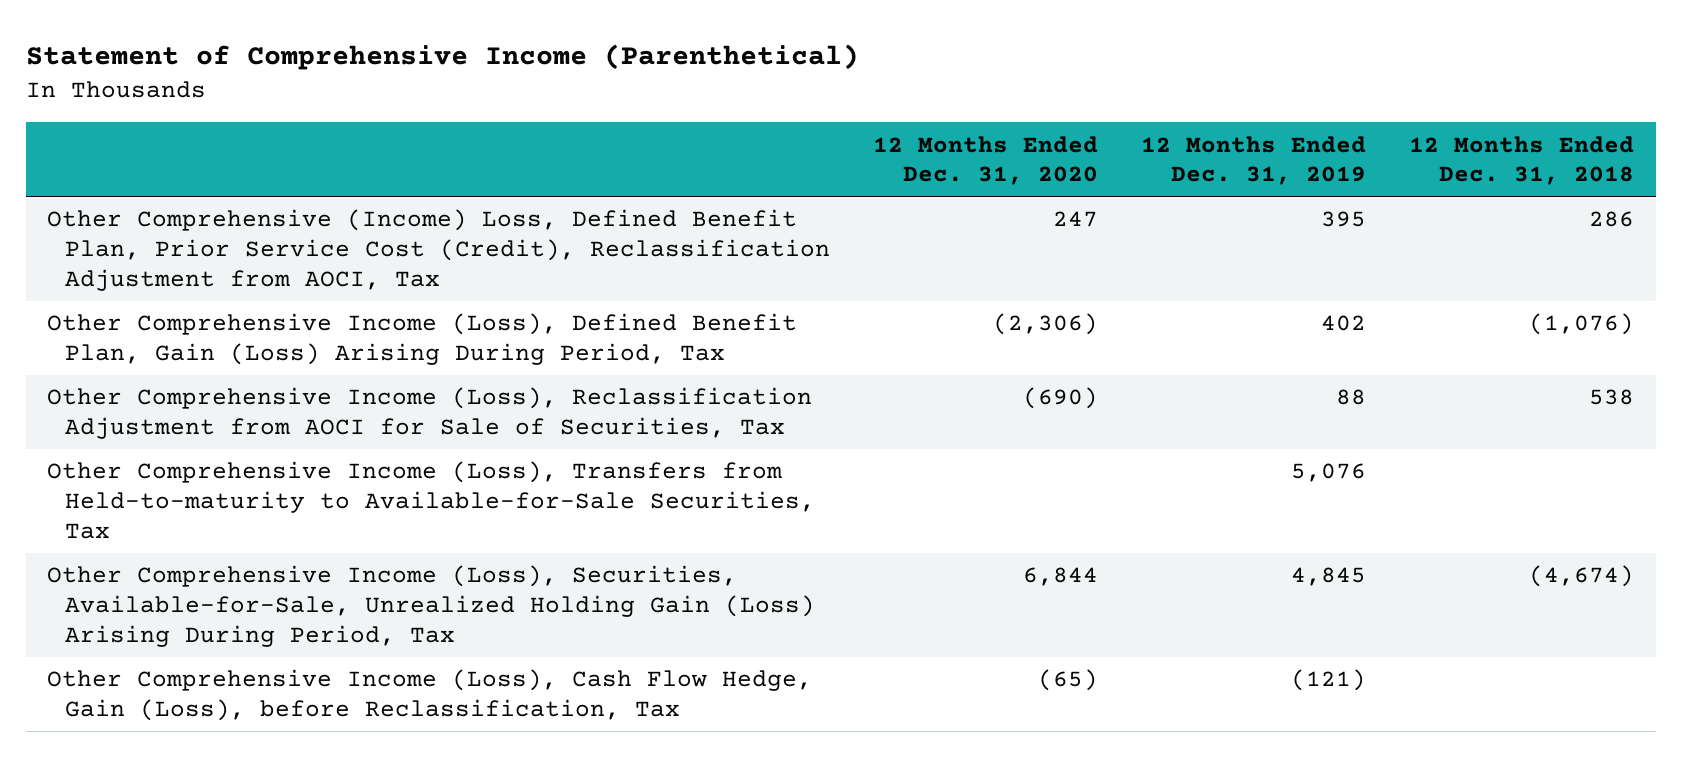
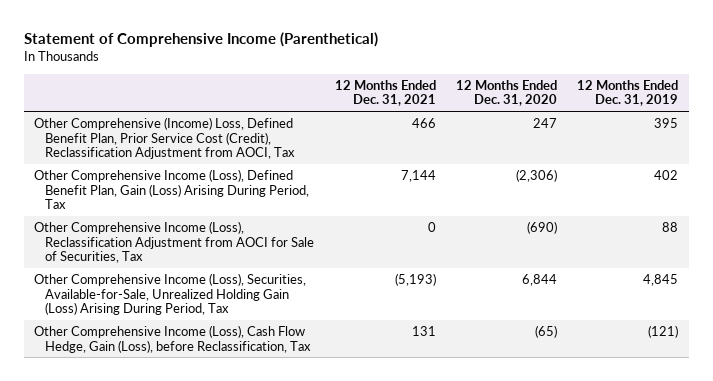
[1409,135,1635,186] 12 Months Ended Dec. 31, 2018 -> none
none -> [334,79,436,107] 12 Months Ended Dec. 31, 2021
[47,461,816,540] Other Comprehensive Income (Loss), Transfers from Held-to-maturity to Available-for-Sale Securities, Tax -> none

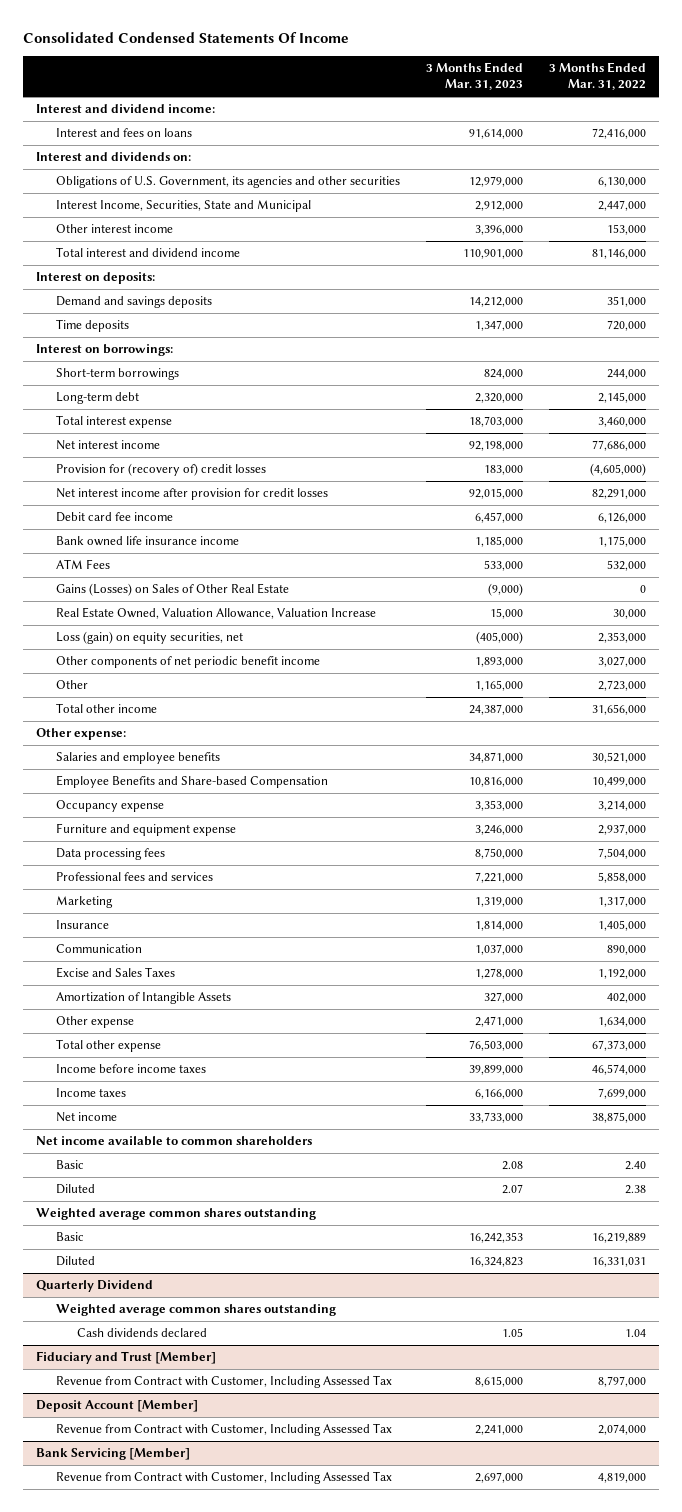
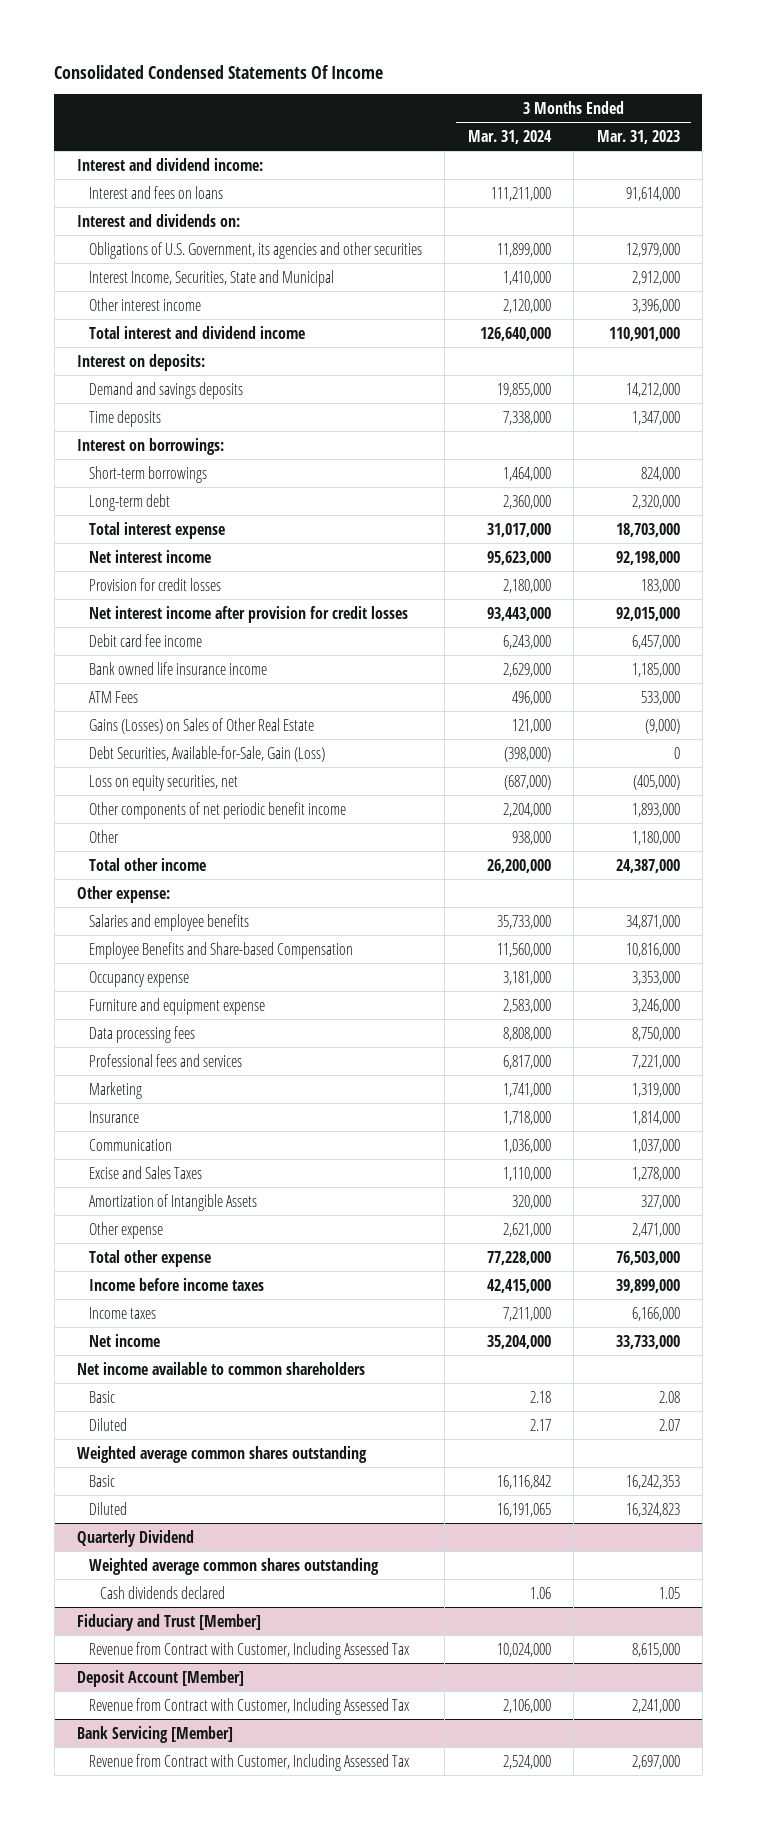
[549,62,647,91] 3 Months Ended Mar. 31, 2022 -> none
none -> [467,129,552,144] Mar. 31, 2024
[56,463,267,477] Provision for (recovery of) credit losses -> [88,577,221,591] Provision for credit losses
[56,607,377,620] Real Estate Owned, Valuation Allowance, Valuation Increase -> none
none -> [88,745,325,762] Debt Securities, Available-for-Sale, Gain (Loss)
[56,631,244,645] Loss (gain) on equity securities, net -> [88,774,238,791] Loss on equity securities, net
[475,680,524,692] 1,165,000 -> [631,830,680,845] 1,180,000

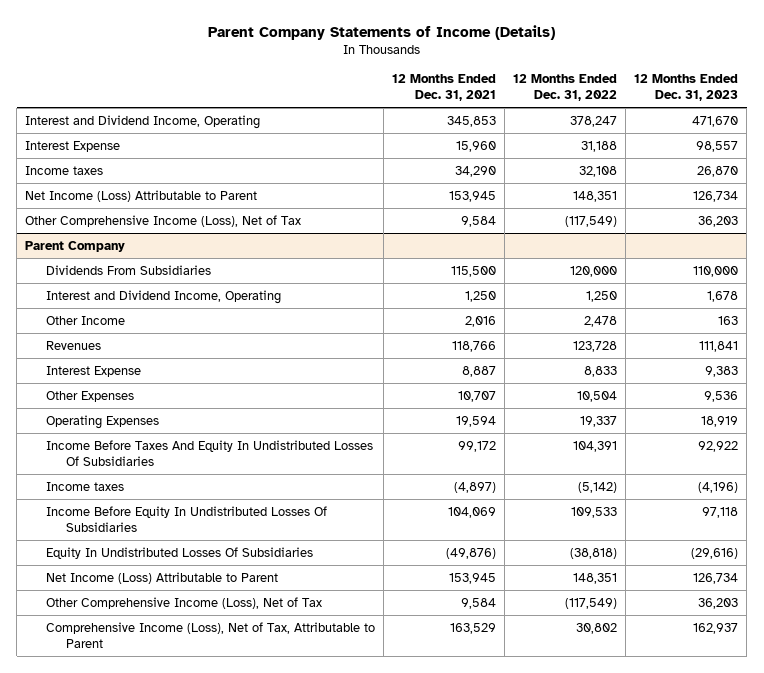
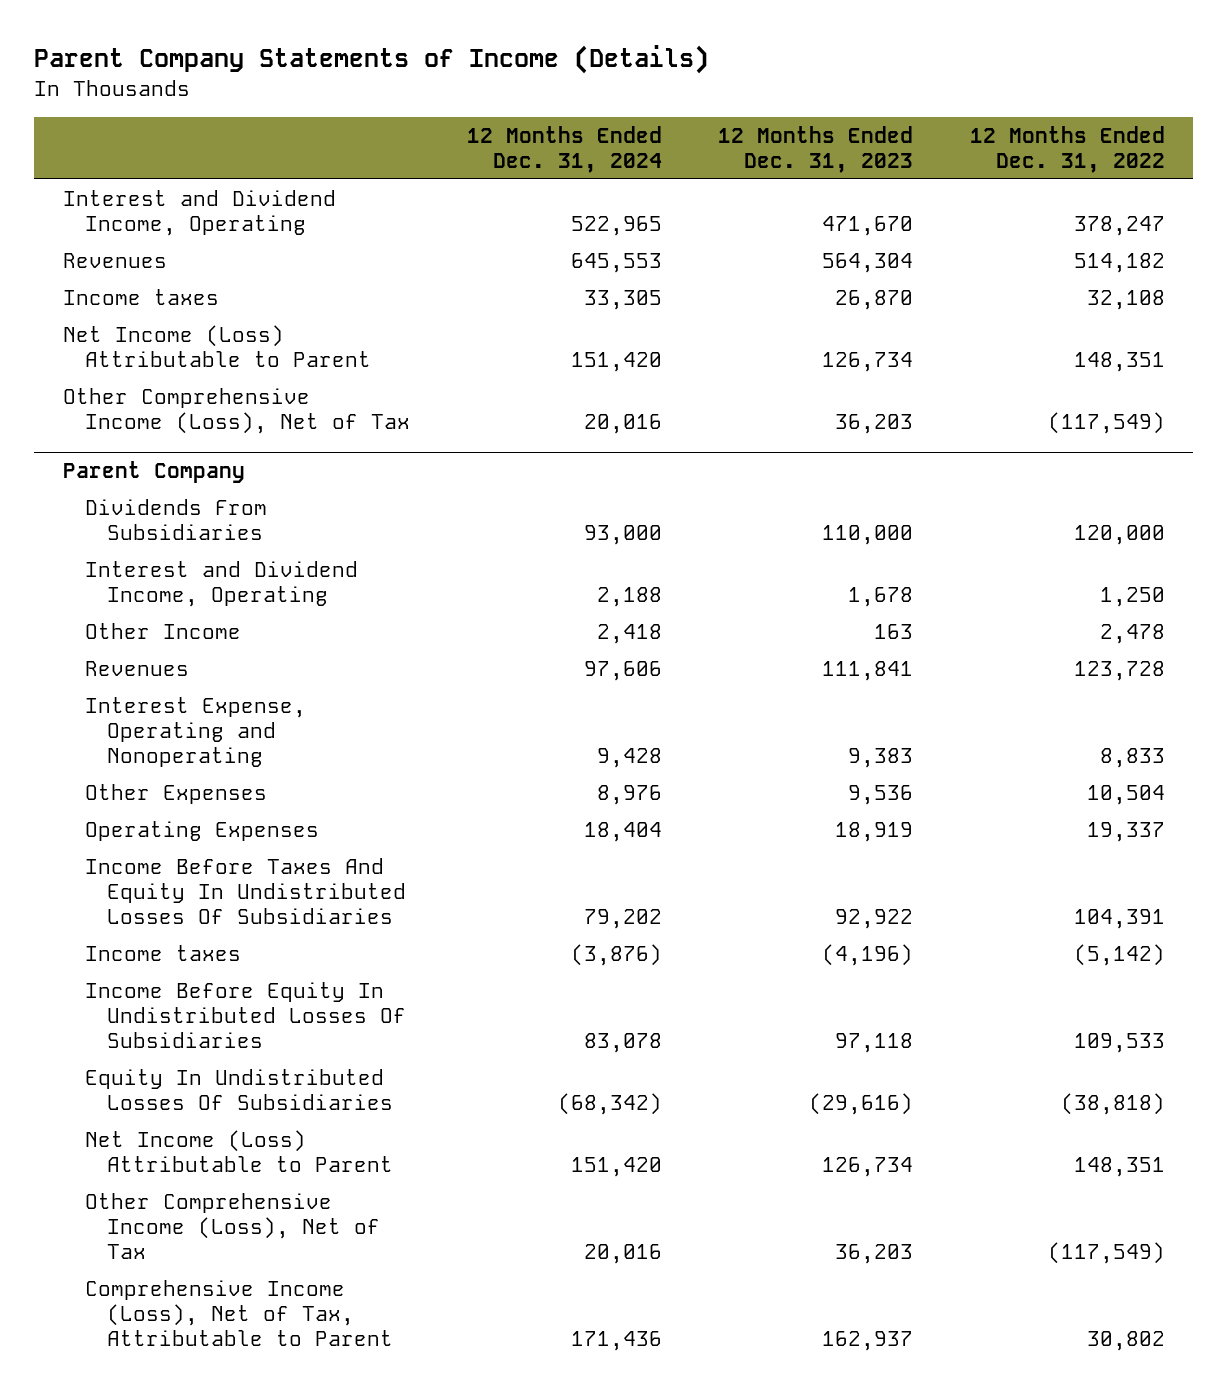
[391,73,496,101] 12 Months Ended Dec. 31, 2021 -> none
none -> [466,125,662,173] 12 Months Ended Dec. 31, 2024
[25,140,121,152] Interest Expense -> none
none -> [62,252,167,268] Revenues
[45,365,141,377] Interest Expense -> [84,696,306,768] Interest Expense, Operating and Nonoperating

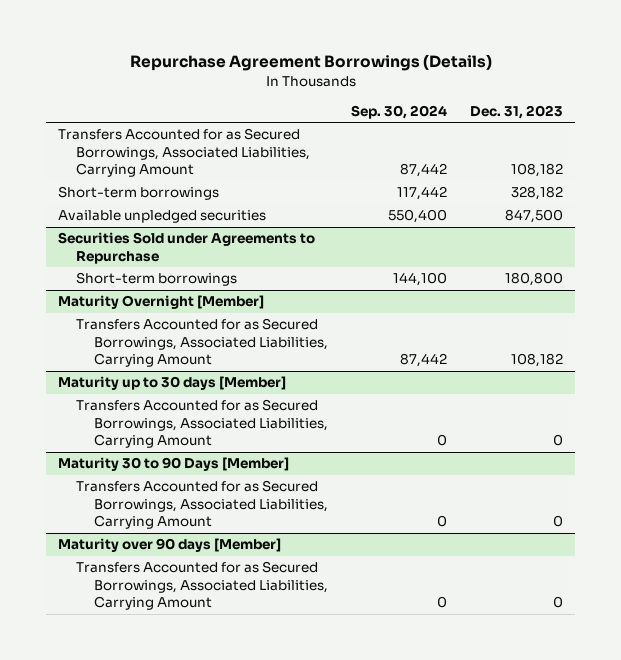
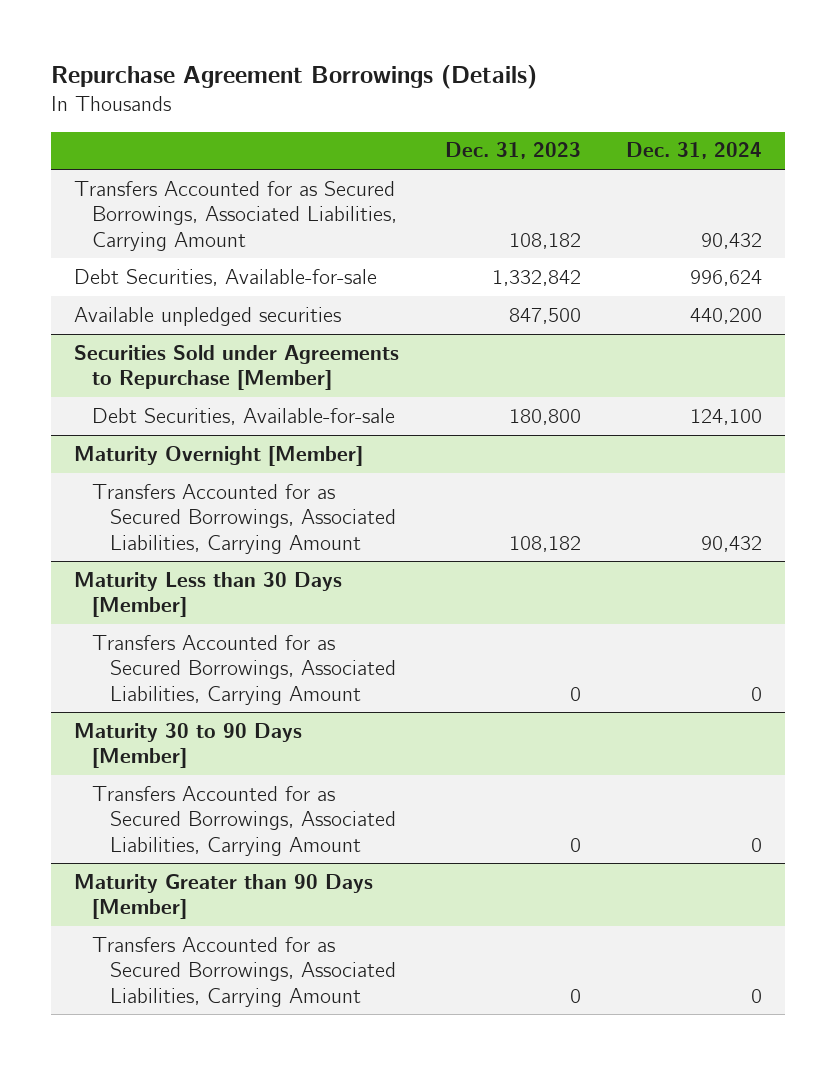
[351,104,448,119] Sep. 30, 2024 -> none
none -> [626,142,763,160] Dec. 31, 2024
[57,186,219,201] Short-term borrowings -> none
none -> [74,268,378,286] Debt Securities, Available-for-sale
[57,232,315,264] Securities Sold under Agreements to Repurchase -> [74,344,400,391] Securities Sold under Agreements to Repurchase [Member]
[75,272,237,287] Short-term borrowings -> [91,407,395,425] Debt Securities, Available-for-sale
[57,376,286,391] Maturity up to 30 days [Member] -> [74,571,343,618] Maturity Less than 30 Days [Member]
[57,538,281,553] Maturity over 90 days [Member] -> [74,873,374,920] Maturity Greater than 90 Days [Member]

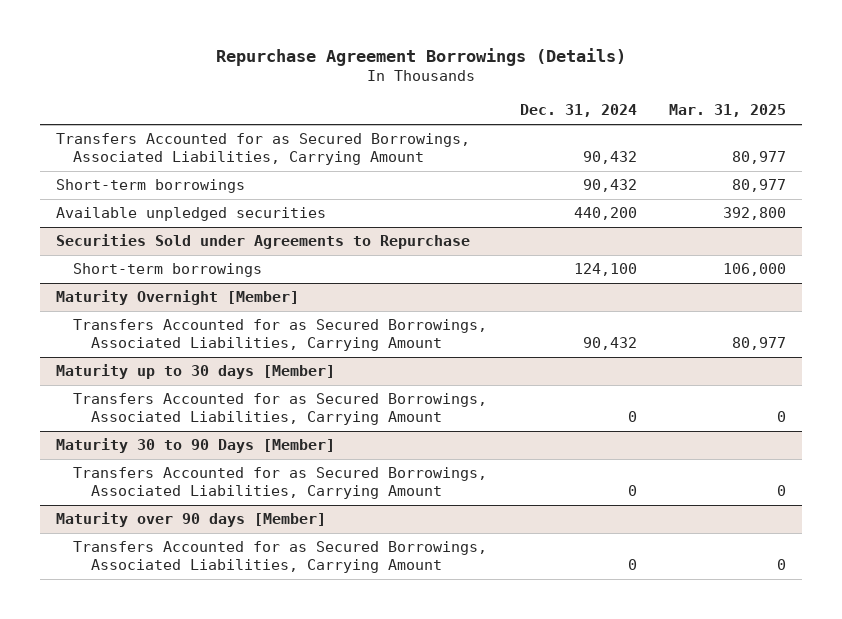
[444,142,581,160] Dec. 31, 2023 -> none
none -> [669,104,787,118] Mar. 31, 2025
[74,268,378,286] Debt Securities, Available-for-sale -> none
none -> [55,179,245,194] Short-term borrowings
[74,344,400,391] Securities Sold under Agreements to Repurchase [Member] -> [55,234,470,250] Securities Sold under Agreements to Repurchase
[91,407,395,425] Debt Securities, Available-for-sale -> [73,263,263,278] Short-term borrowings
[74,571,343,618] Maturity Less than 30 Days [Member] -> [55,364,335,380] Maturity up to 30 days [Member]
[74,873,374,920] Maturity Greater than 90 Days [Member] -> [55,512,326,528] Maturity over 90 days [Member]

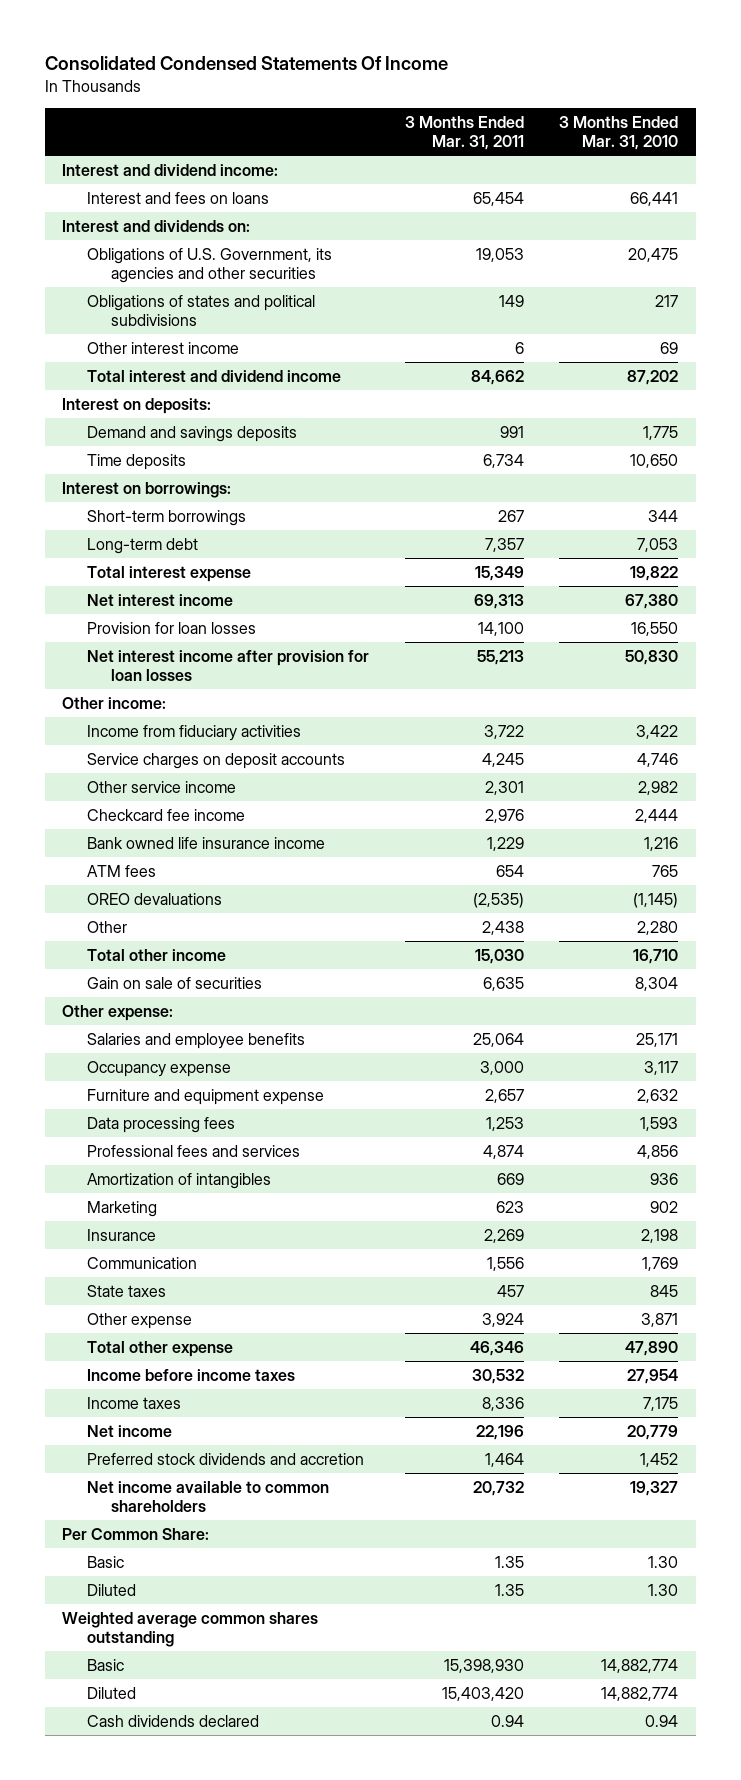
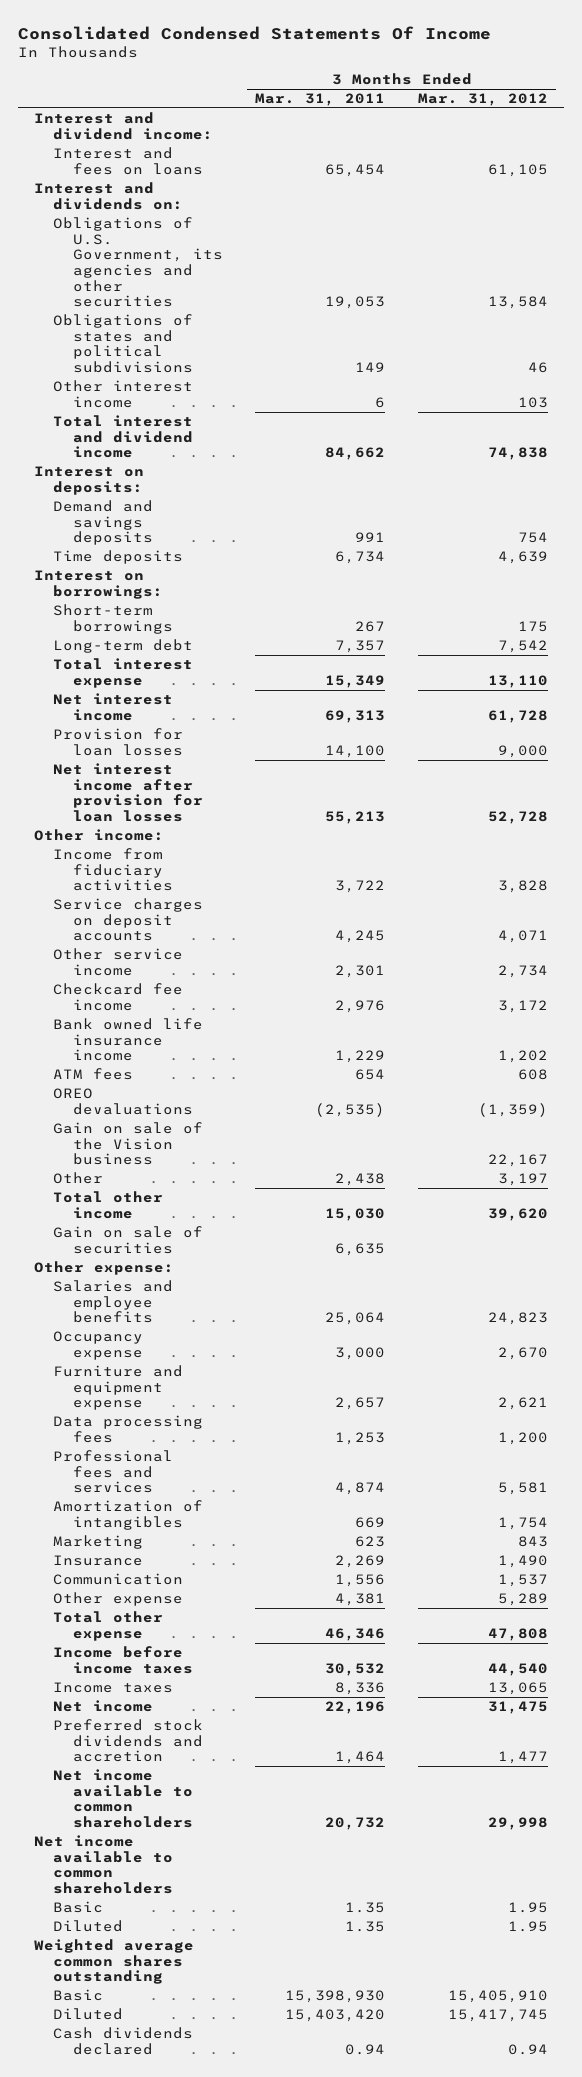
[559,115,679,151] 3 Months Ended Mar. 31, 2010 -> none
none -> [417,93,548,107] Mar. 31, 2012
none -> [53,1122,204,1166] Gain on sale of the Vision business
[86,1284,166,1297] State taxes -> none
[481,1312,524,1327] 3,924 -> [335,1593,386,1607] 4,381
[62,1527,210,1540] Per Common Share: -> none
none -> [34,1835,174,1894] Net income available to common shareholders

